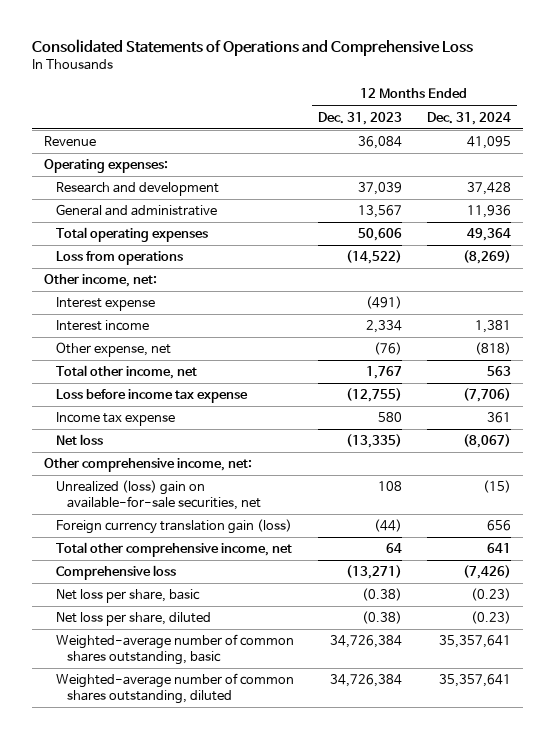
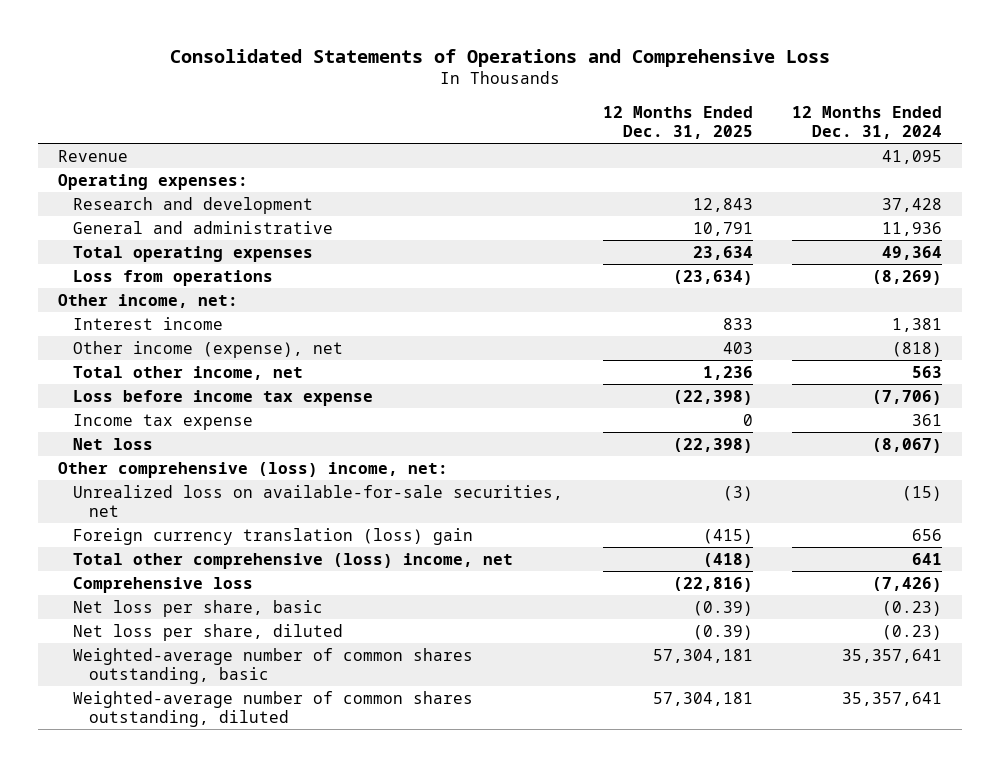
[318,111,403,125] Dec. 31, 2023 -> none
none -> [602,105,753,139] 12 Months Ended Dec. 31, 2025
[55,297,155,312] Interest expense -> none
[55,342,171,358] Other expense, net -> [73,340,344,358] Other income (expense), net
[44,458,253,473] Other comprehensive income, net: -> [57,461,448,478] Other comprehensive (loss) income, net:
[55,480,261,511] Unrealized (loss) gain on available-for-sale securities, net -> [73,484,564,517] Unrealized loss on available-for-sale securities, net
[55,519,292,535] Foreign currency translation gain (loss) -> [73,527,474,545] Foreign currency translation (loss) gain
[55,542,292,558] Total other comprehensive income, net -> [73,552,514,569] Total other comprehensive (loss) income, net

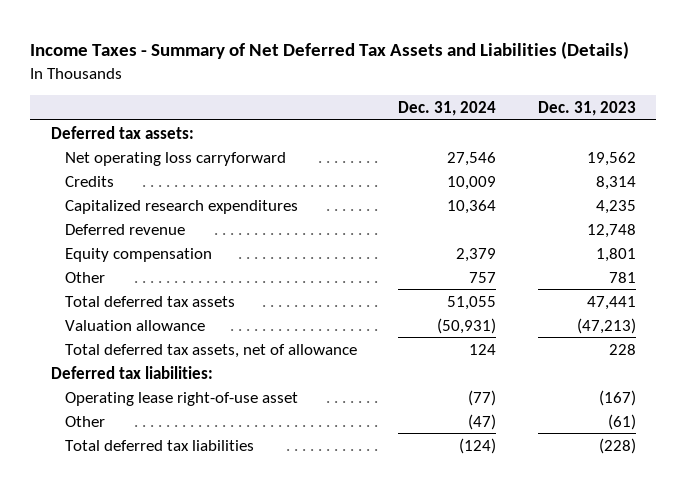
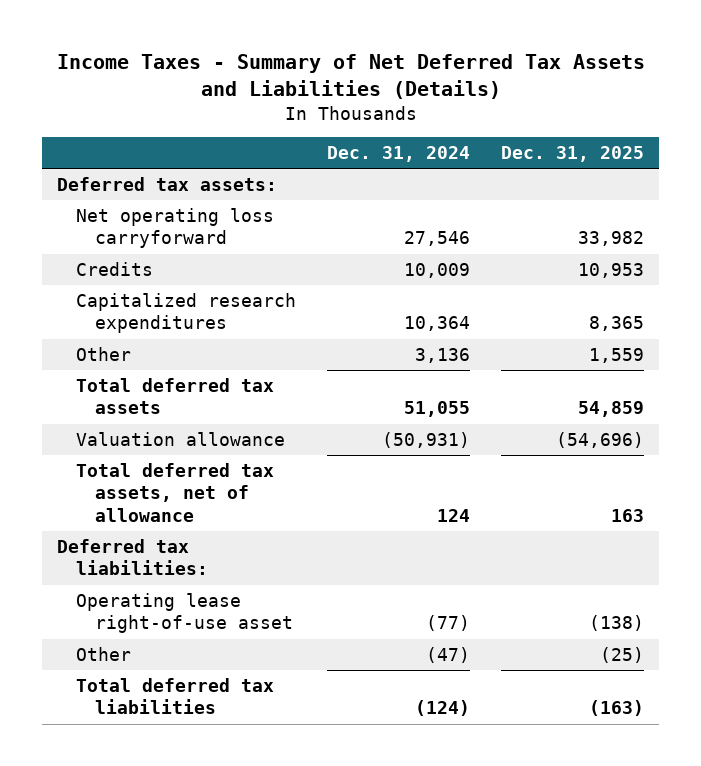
[537,100,636,116] Dec. 31, 2023 -> none
none -> [500,146,644,163] Dec. 31, 2025
[65,223,186,235] Deferred revenue -> none
[65,247,213,262] Equity compensation -> none
[469,271,497,283] 757 -> [415,348,471,364] 3,136

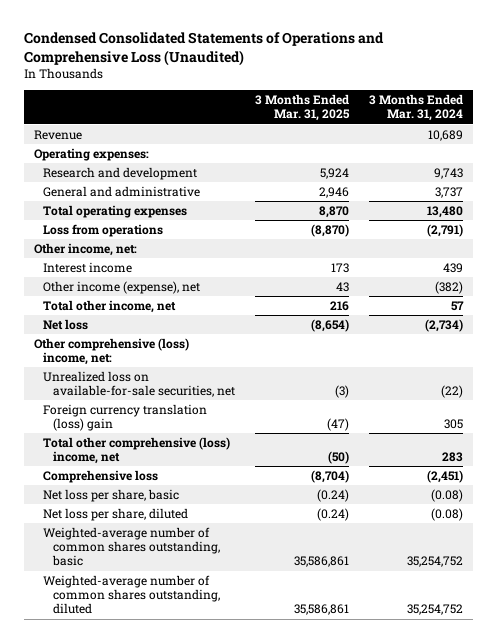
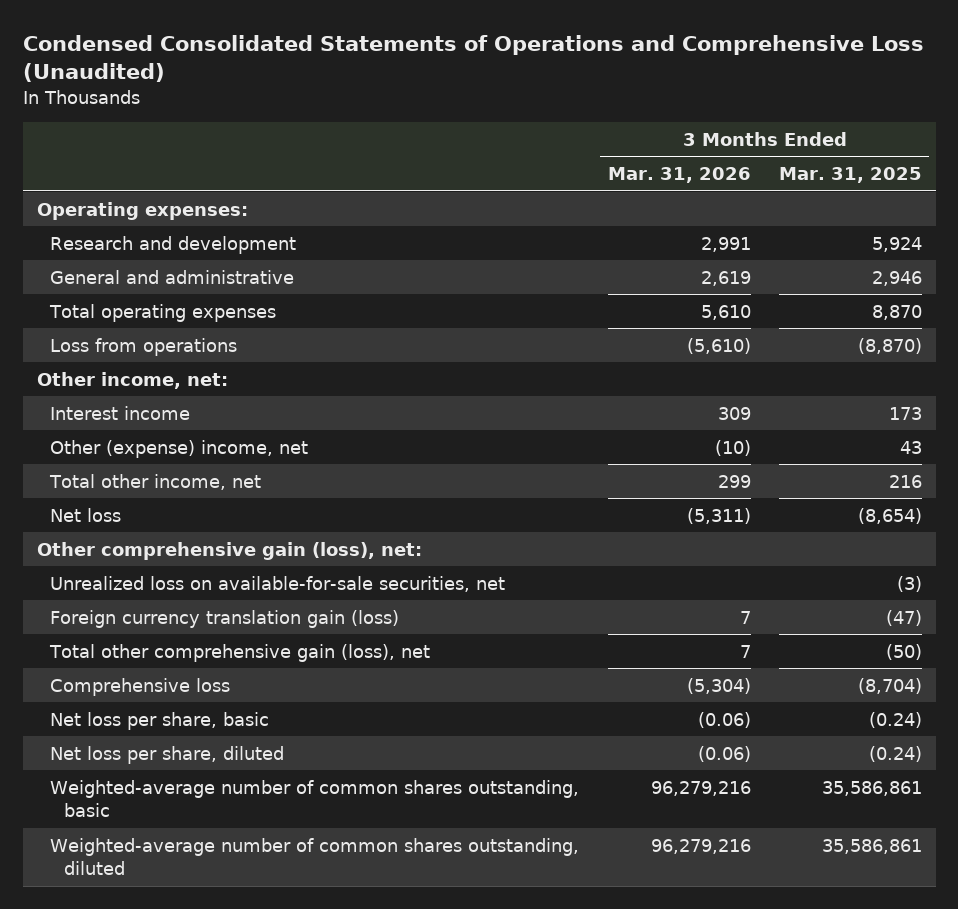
[369,94,464,122] 3 Months Ended Mar. 31, 2024 -> none
none -> [607,167,751,184] Mar. 31, 2026
[33,129,82,140] Revenue -> none
[43,280,201,294] Other income (expense), net -> [50,439,309,458] Other (expense) income, net
[33,337,189,366] Other comprehensive (loss) income, net: -> [36,541,422,560] Other comprehensive gain (loss), net:
[43,403,208,432] Foreign currency translation (loss) gain -> [50,609,400,628] Foreign currency translation gain (loss)
[43,436,231,465] Total other comprehensive (loss) income, net -> [49,643,431,662] Total other comprehensive gain (loss), net

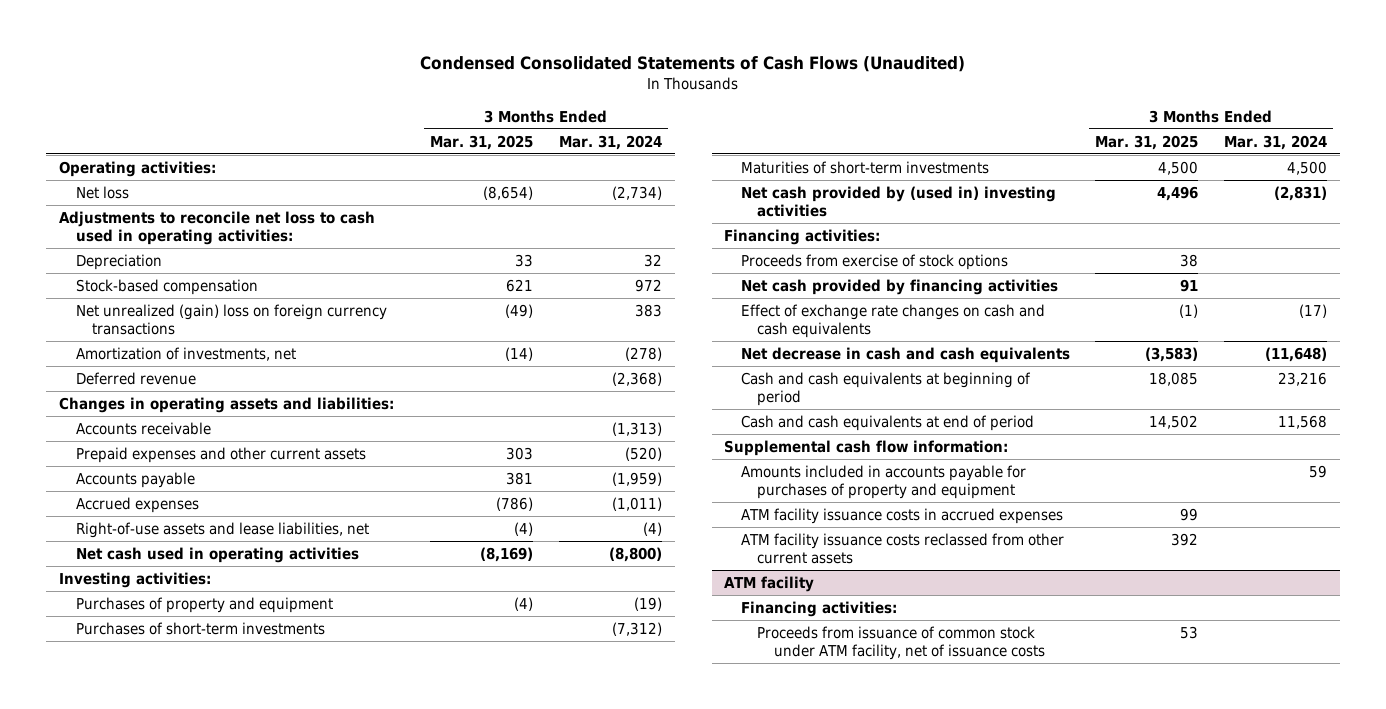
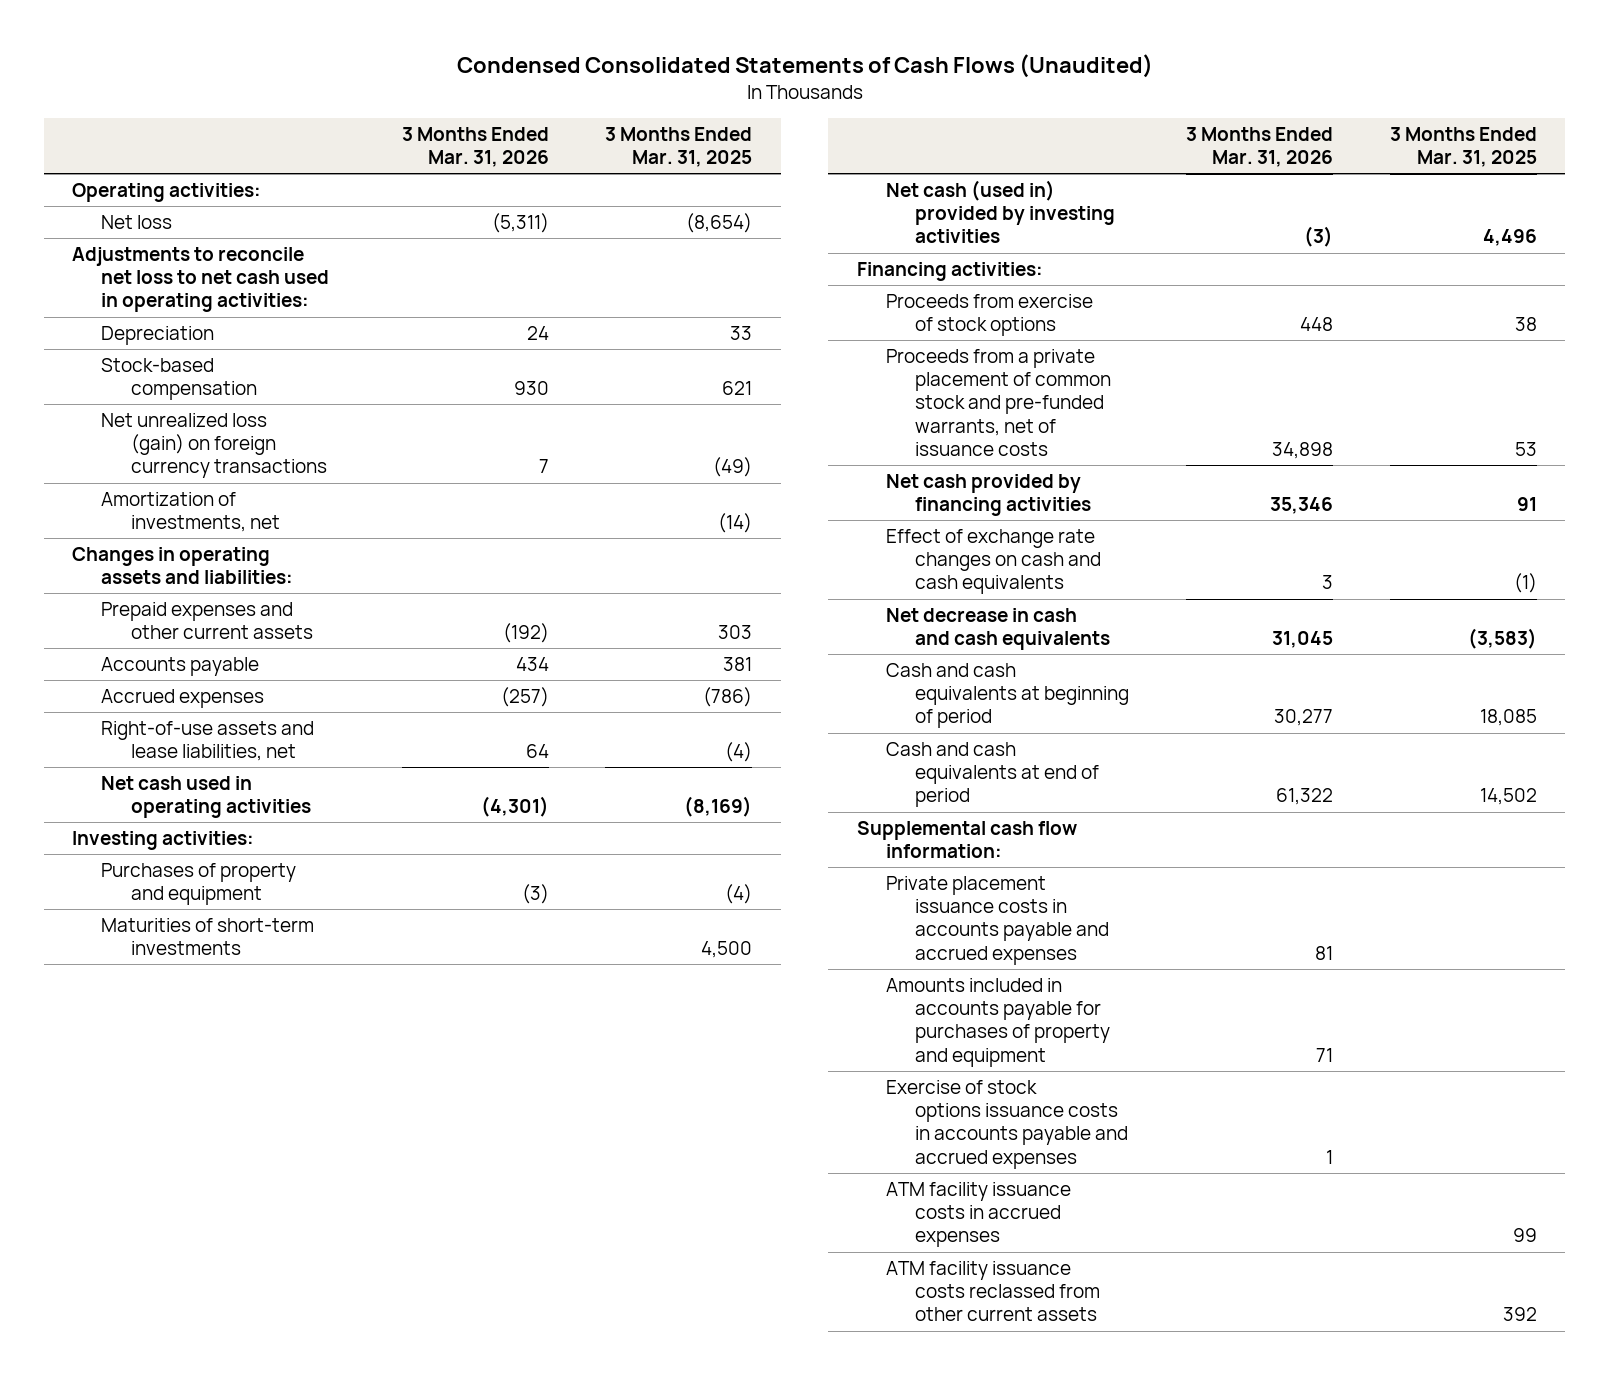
[558,134,662,150] Mar. 31, 2024 -> none
none -> [401,127,549,168] 3 Months Ended Mar. 31, 2026
[59,210,376,245] Adjustments to reconcile net loss to cash used in operating activities: -> [72,246,330,313] Adjustments to reconcile net loss to net cash used in operating activities:
[75,303,387,335] Net unrealized (gain) loss on foreign currency transactions -> [101,412,327,479] Net unrealized loss (gain) on foreign currency transactions
[75,371,196,385] Deferred revenue -> none
[75,421,211,435] Accounts receivable -> none
[75,621,325,635] Purchases of short-term investments -> none
[740,185,1056,217] Net cash provided by (used in) investing activities -> [886,179,1116,244] Net cash (used in) provided by investing activities
none -> [886,348,1112,456] Proceeds from a private placement of common stock and pre-funded warrants, net of issuance costs
none -> [886,875,1110,965] Private placement issuance costs in accounts payable and accrued expenses
none -> [886,1079,1129,1169] Exercise of stock options issuance costs in accounts payable and accrued expenses
[724,575,815,592] ATM facility -> none
[740,600,897,617] Financing activities: -> none
[757,625,1045,660] Proceeds from issuance of common stock under ATM facility, net of issuance costs -> none

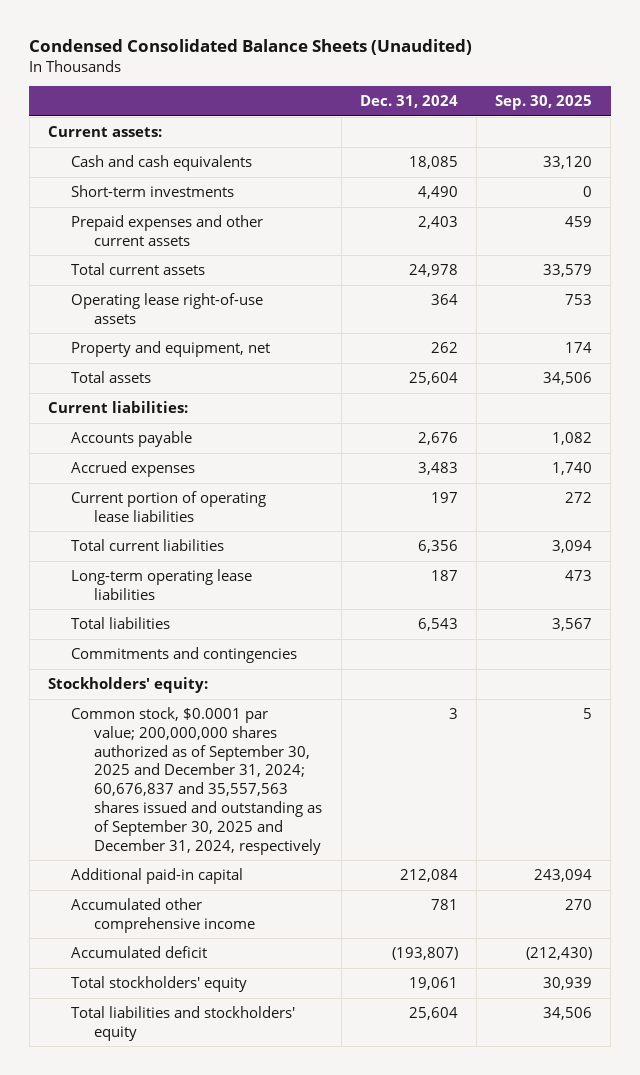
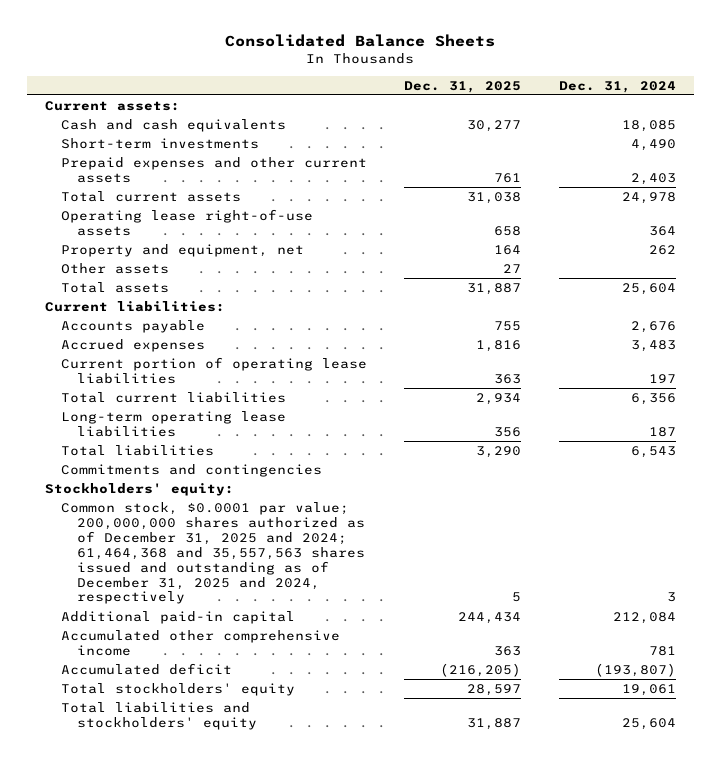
[29,39,473,56] Condensed Consolidated Balance Sheets (Unaudited) -> [225,34,496,48] Consolidated Balance Sheets
[495,95,593,111] Sep. 30, 2025 -> none
none -> [404,80,522,93] Dec. 31, 2025
none -> [61,262,170,274] Other assets
[71,706,323,855] Common stock, $0.0001 par value; 200,000,000 shares authorized as of September 30, 2025 and December 31, 2024; 60,676,837 and 35,557,563 shares issued and outstanding as of September 30, 2025 and December 31, 2024, respectively -> [61,501,365,605] Common stock, $0.0001 par value; 200,000,000 shares authorized as of December 31, 2025 and 2024; 61,464,368 and 35,557,563 shares issued and outstanding as of December 31, 2025 and 2024, respectively

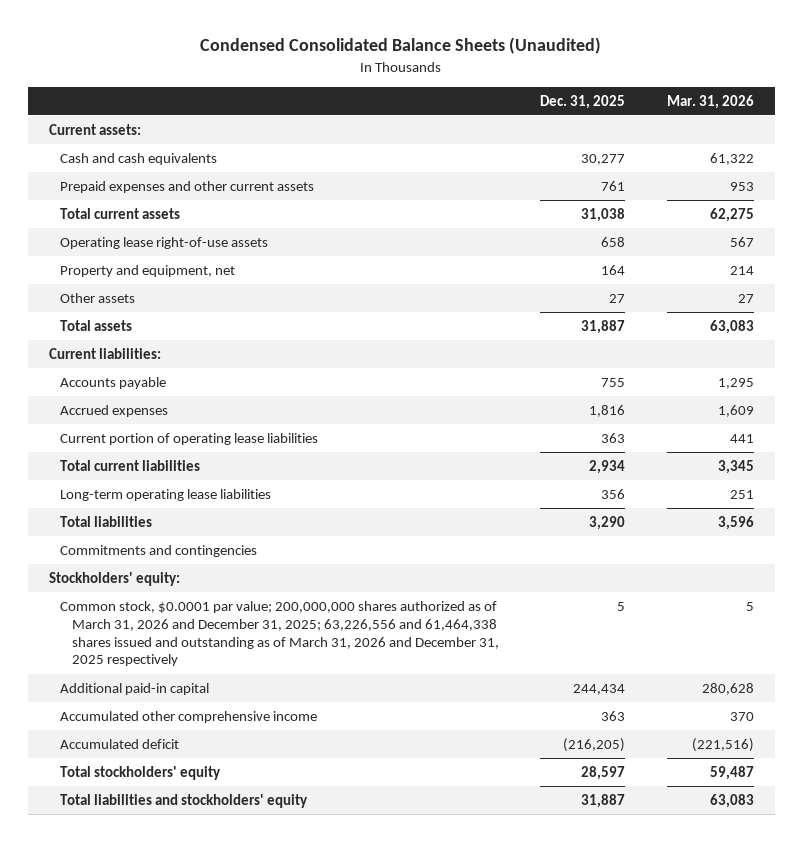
[225,34,496,48] Consolidated Balance Sheets -> [200,37,602,55] Condensed Consolidated Balance Sheets (Unaudited)
[558,80,676,93] Dec. 31, 2024 -> none
none -> [667,94,755,109] Mar. 31, 2026
[61,137,260,149] Short-term investments -> none
[61,501,365,605] Common stock, $0.0001 par value; 200,000,000 shares authorized as of December 31, 2025 and 2024; 61,464,368 and 35,557,563 shares issued and outstanding as of December 31, 2025 and 2024, respectively -> [60,600,499,667] Common stock, $0.0001 par value; 200,000,000 shares authorized as of March 31, 2026 and December 31, 2025; 63,226,556 and 61,464,338 shares issued and outstanding as of March 31, 2026 and December 31, 2025 respectively

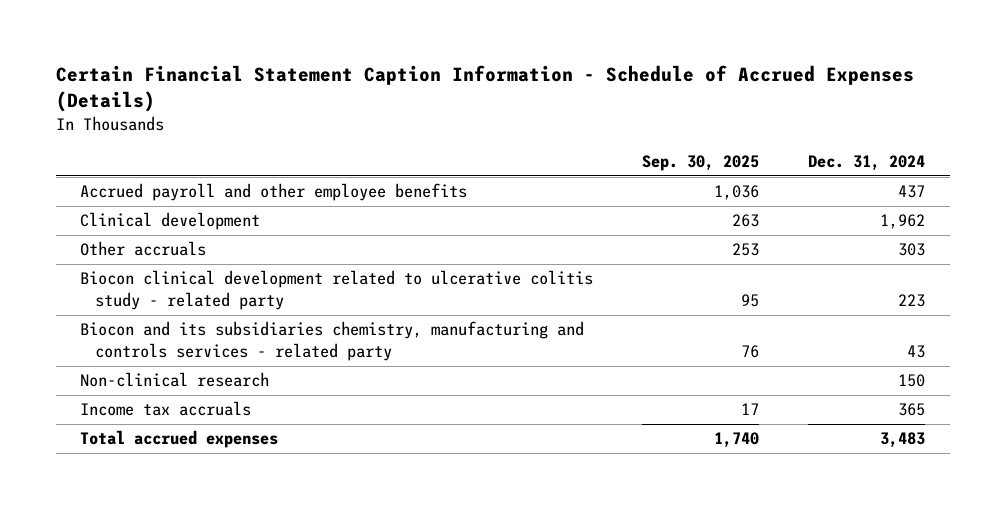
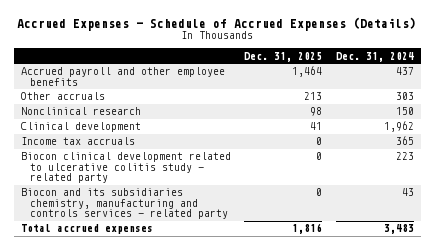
[55,65,914,113] Certain Financial Statement Caption Information - Schedule of Accrued Expenses (Details) -> [17,16,417,31] Accrued Expenses - Schedule of Accrued Expenses (Details)
[642,154,760,171] Sep. 30, 2025 -> none
none -> [244,51,323,62] Dec. 31, 2025
none -> [20,107,141,116] Nonclinical research
[80,212,261,231] Clinical development -> [20,122,141,133] Clinical development
[80,401,252,417] Income tax accruals -> [20,137,135,146] Income tax accruals
[80,372,270,388] Non-clinical research -> none

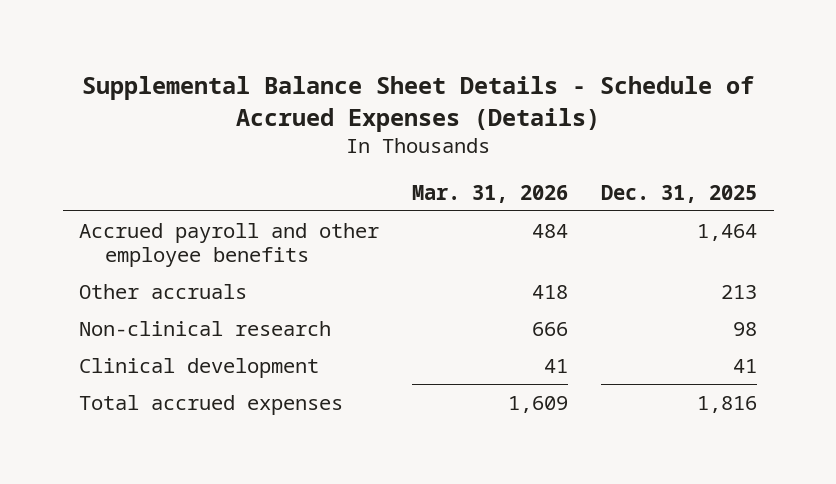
[17,16,417,31] Accrued Expenses - Schedule of Accrued Expenses (Details) -> [82,76,755,132] Supplemental Balance Sheet Details - Schedule of Accrued Expenses (Details)
[336,51,415,62] Dec. 31, 2024 -> none
none -> [412,184,569,203] Mar. 31, 2026
[20,107,141,116] Nonclinical research -> [79,320,332,336] Non-clinical research
[20,137,135,146] Income tax accruals -> none
[20,152,231,184] Biocon clinical development related to ulcerative colitis study - related party -> none
[20,188,229,220] Biocon and its subsidiaries chemistry, manufacturing and controls services - related party -> none

